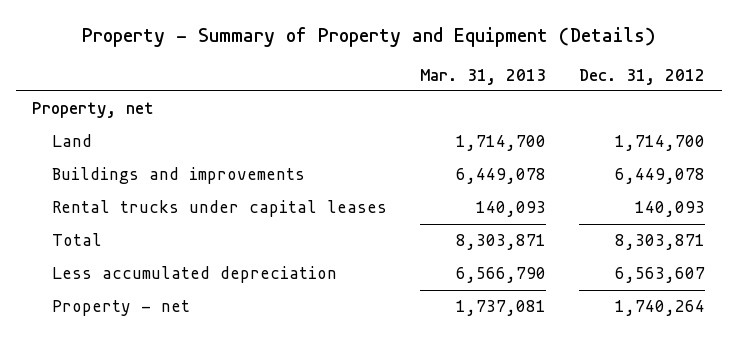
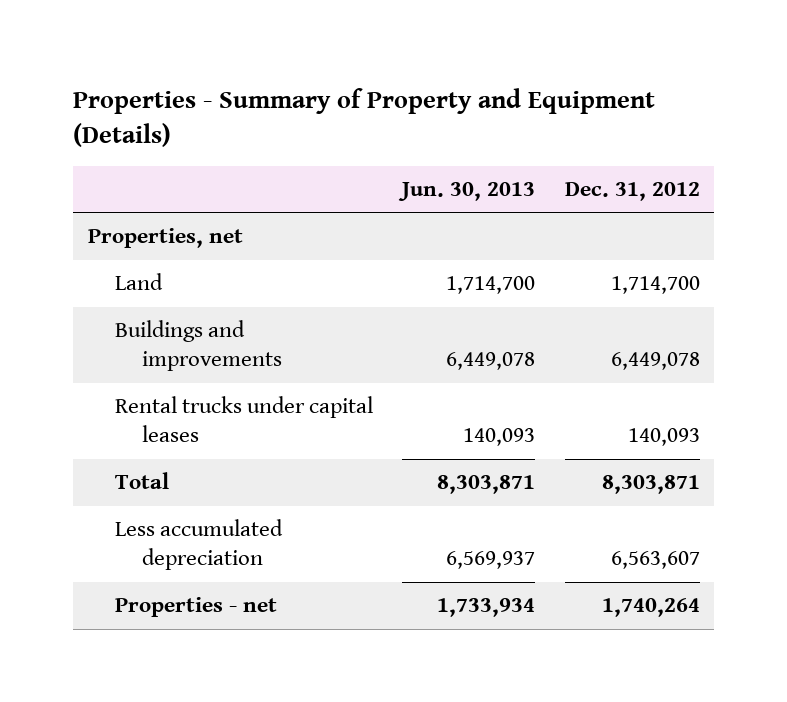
[81,26,656,47] Property - Summary of Property and Equipment (Details) -> [72,87,655,147] Properties - Summary of Property and Equipment (Details)
[420,68,547,85] Mar. 31, 2013 -> none
none -> [398,181,536,201] Jun. 30, 2013
[32,102,155,119] Property, net -> [87,228,243,249] Properties, net
[51,300,190,317] Property - net -> [114,597,277,618] Properties - net

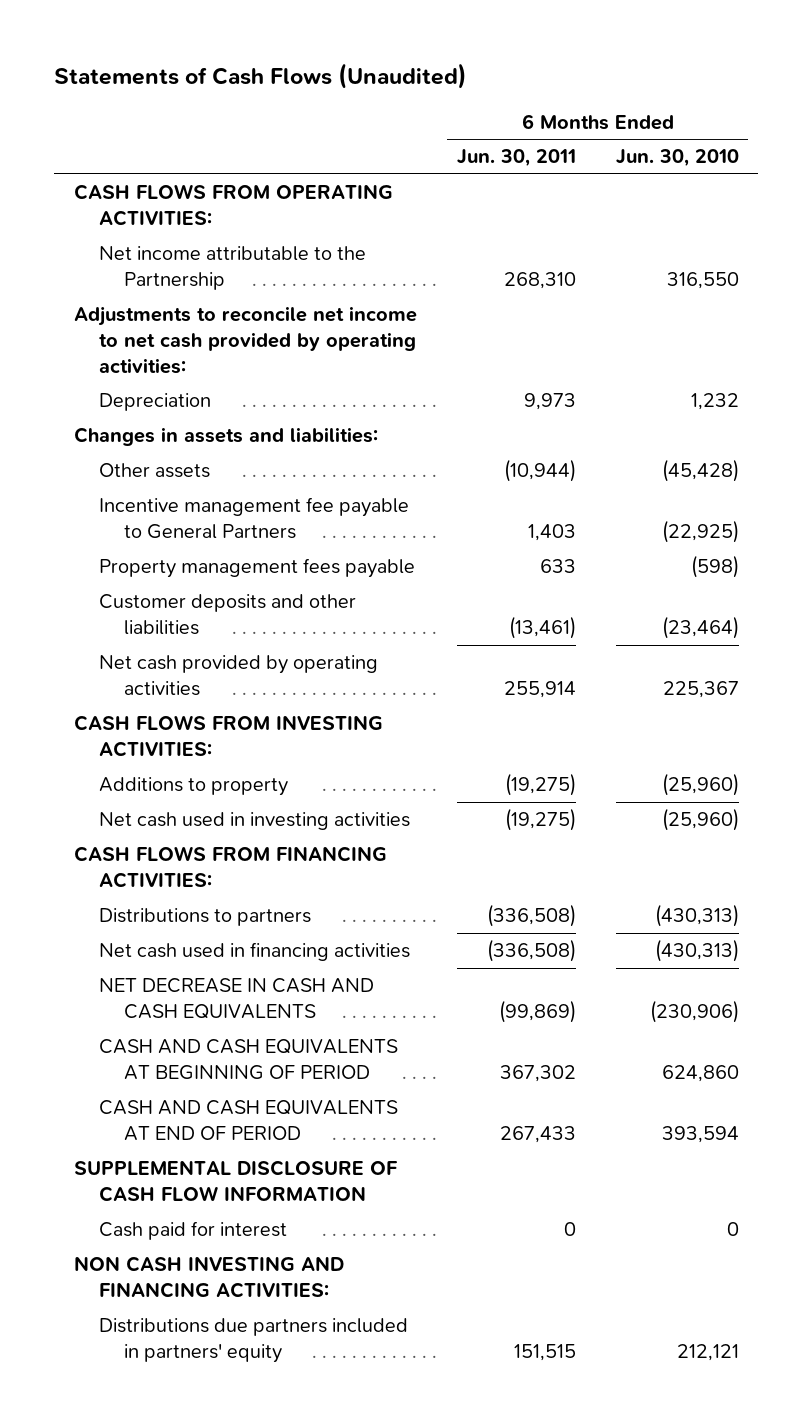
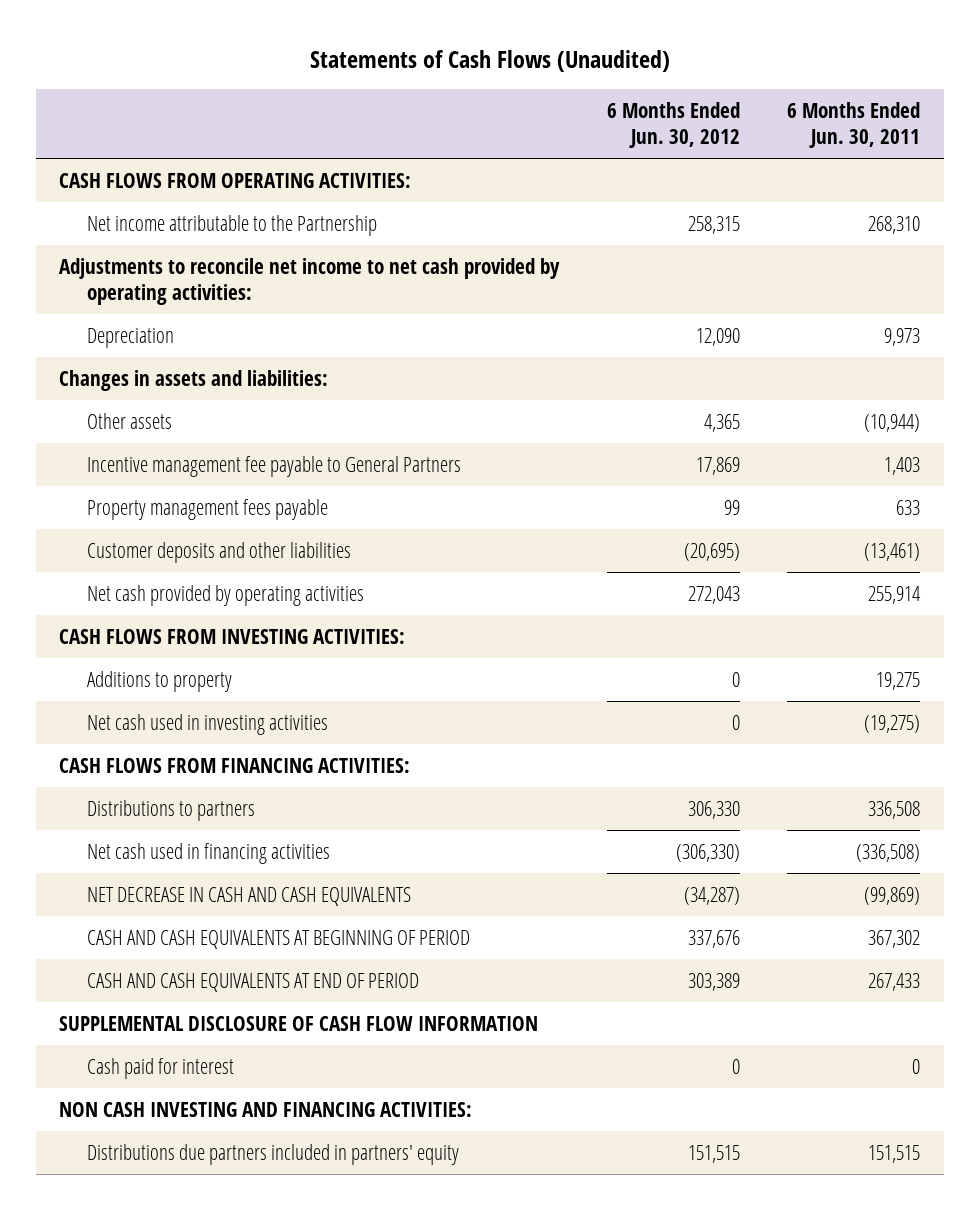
[615,149,739,168] Jun. 30, 2010 -> none
none -> [606,102,740,149] 6 Months Ended Jun. 30, 2012
[504,773,576,797] (19,275) -> [876,671,921,690] 19,275
[486,904,576,928] (336,508) -> [868,800,921,819] 336,508

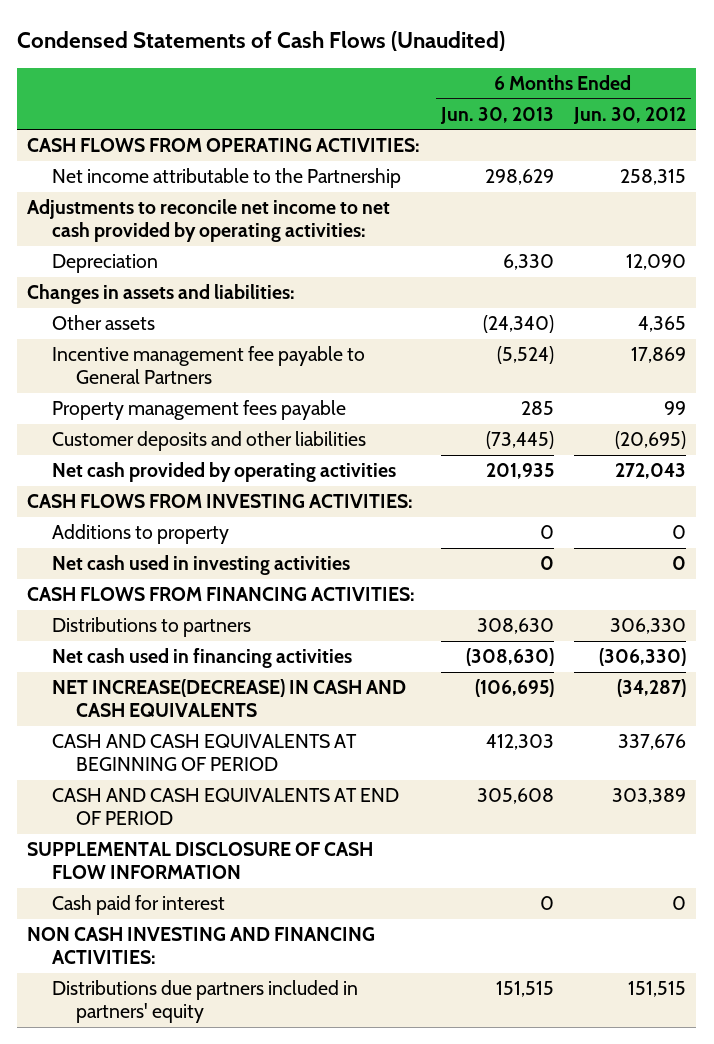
[309,50,670,73] Statements of Cash Flows (Unaudited) -> [17,30,506,51] Condensed Statements of Cash Flows (Unaudited)
[787,102,921,149] 6 Months Ended Jun. 30, 2011 -> none
none -> [439,106,554,124] Jun. 30, 2013
[87,886,412,906] NET DECREASE IN CASH AND CASH EQUIVALENTS -> [51,679,406,718] NET INCREASE(DECREASE) IN CASH AND CASH EQUIVALENTS

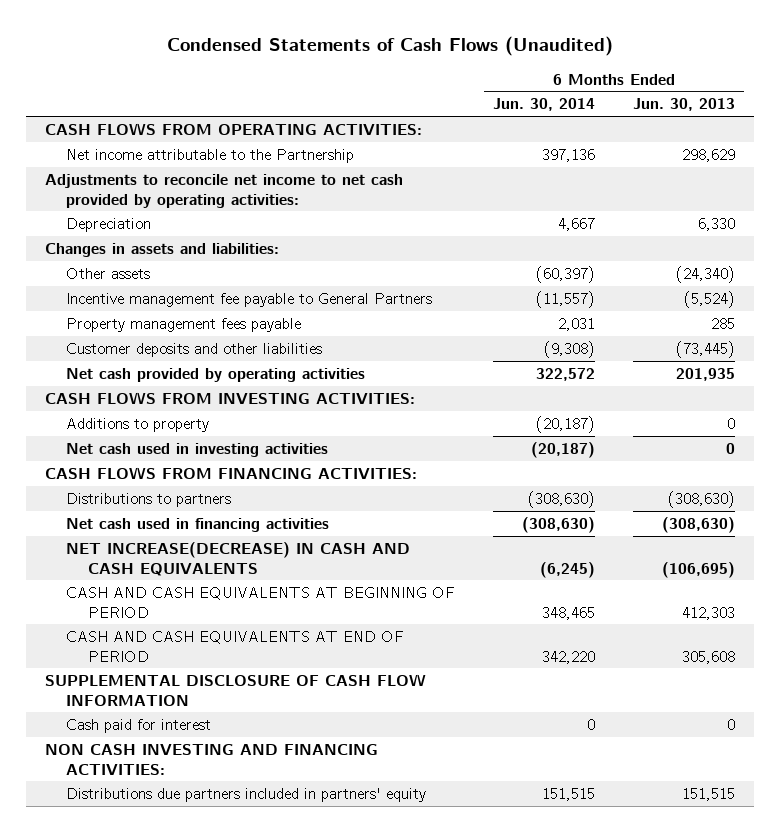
[573,106,687,124] Jun. 30, 2012 -> none
none -> [492,98,595,112] Jun. 30, 2014
[476,618,554,635] 308,630 -> [667,490,735,508] (308,630)

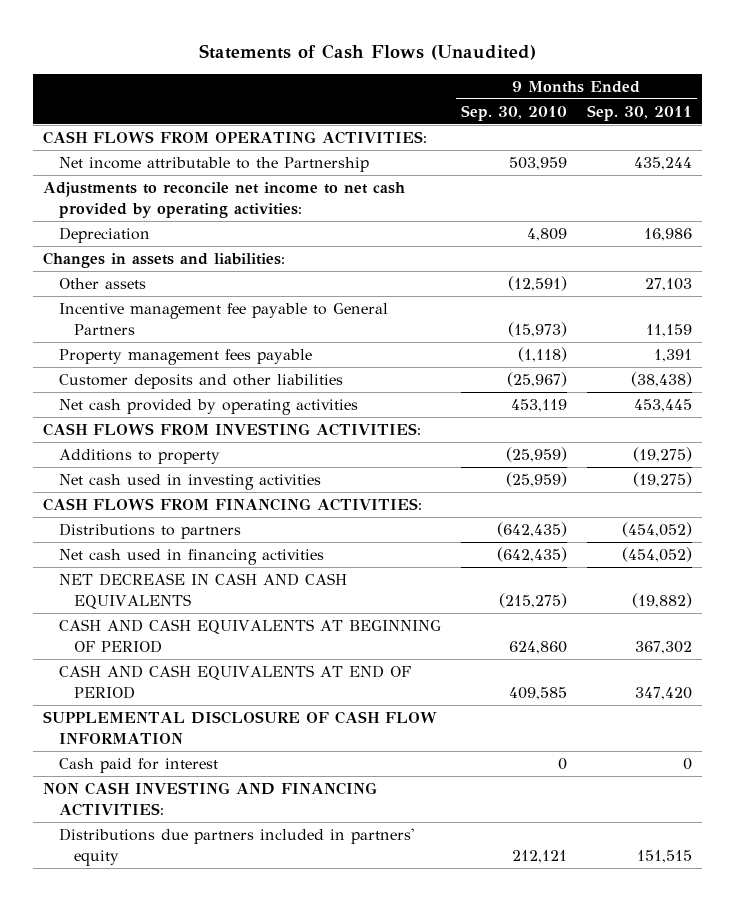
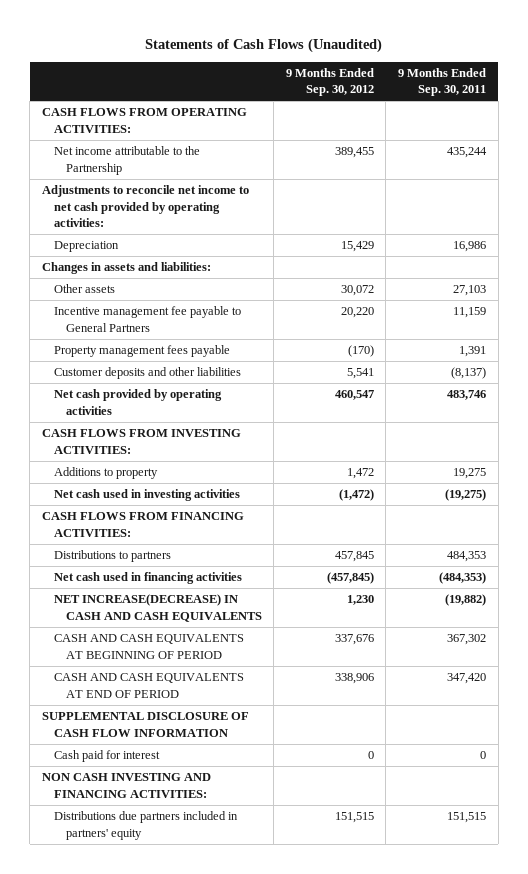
[460,104,567,121] Sep. 30, 2010 -> none
none -> [285,67,374,97] 9 Months Ended Sep. 30, 2012
[630,372,692,388] (38,438) -> [451,367,487,380] (8,137)
[633,399,692,413] 453,445 -> [447,390,487,401] 483,746
[632,447,692,463] (19,275) -> [453,468,487,480] 19,275
[621,522,692,538] (454,052) -> [447,551,487,563] 484,353
[621,547,692,563] (454,052) -> [439,572,487,585] (484,353)
[58,573,347,609] NET DECREASE IN CASH AND CASH EQUIVALENTS -> [53,594,262,622] NET INCREASE(DECREASE) IN CASH AND CASH EQUIVALENTS

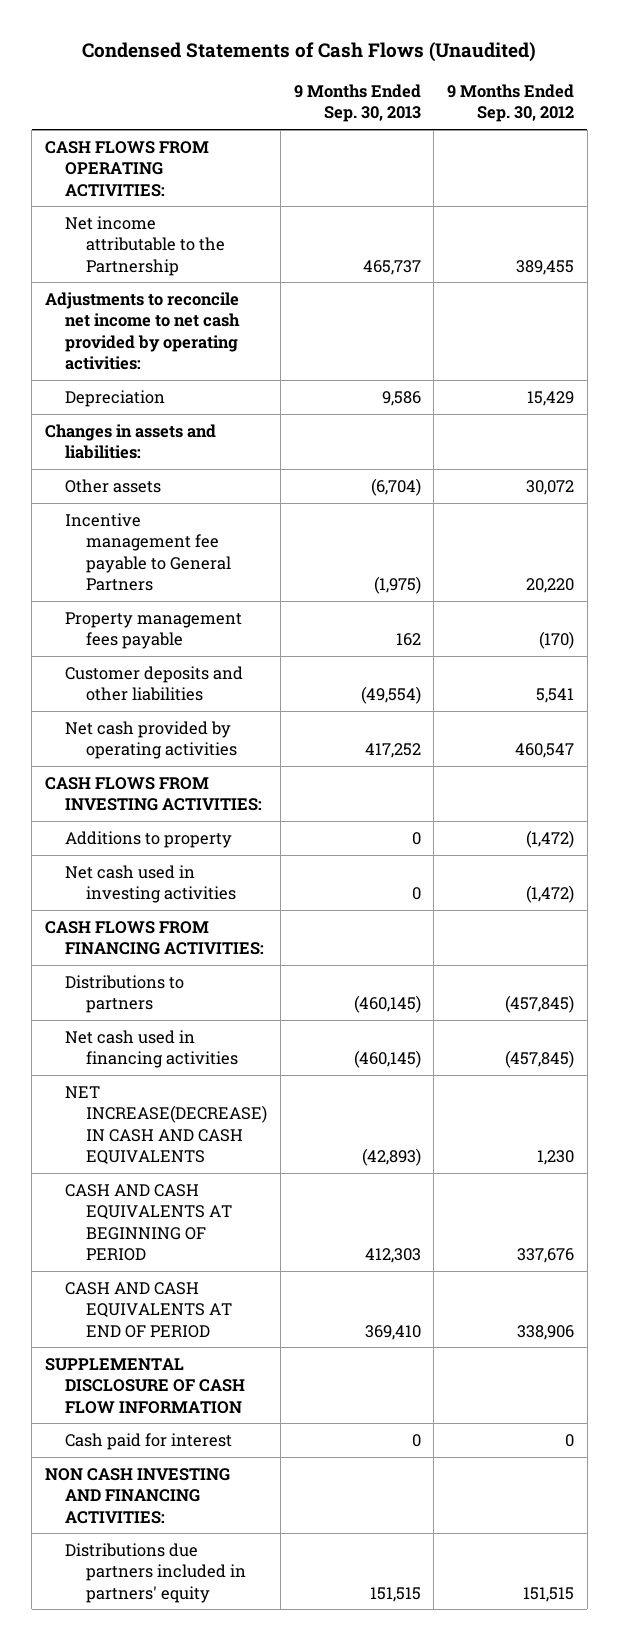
[144,38,382,54] Statements of Cash Flows (Unaudited) -> [82,42,537,63] Condensed Statements of Cash Flows (Unaudited)
[398,67,487,97] 9 Months Ended Sep. 30, 2011 -> none
none -> [293,83,421,123] 9 Months Ended Sep. 30, 2013
[346,468,374,480] 1,472 -> [525,829,574,848] (1,472)
[334,551,374,563] 457,845 -> [504,995,574,1014] (457,845)

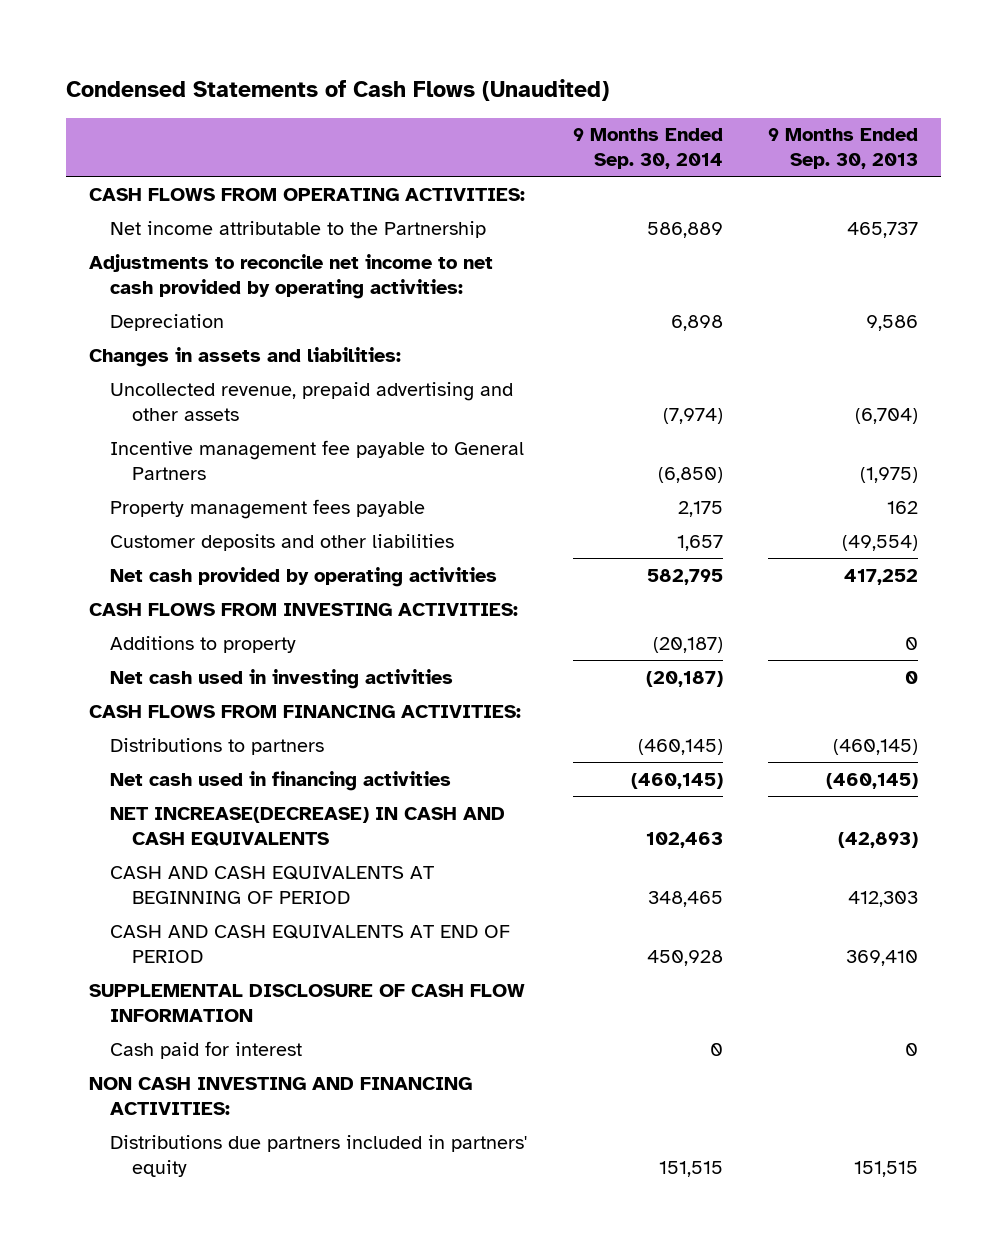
[446,83,574,123] 9 Months Ended Sep. 30, 2012 -> none
none -> [572,128,723,170] 9 Months Ended Sep. 30, 2014
[65,478,162,493] Other assets -> [110,381,514,421] Uncollected revenue, prepaid advertising and other assets

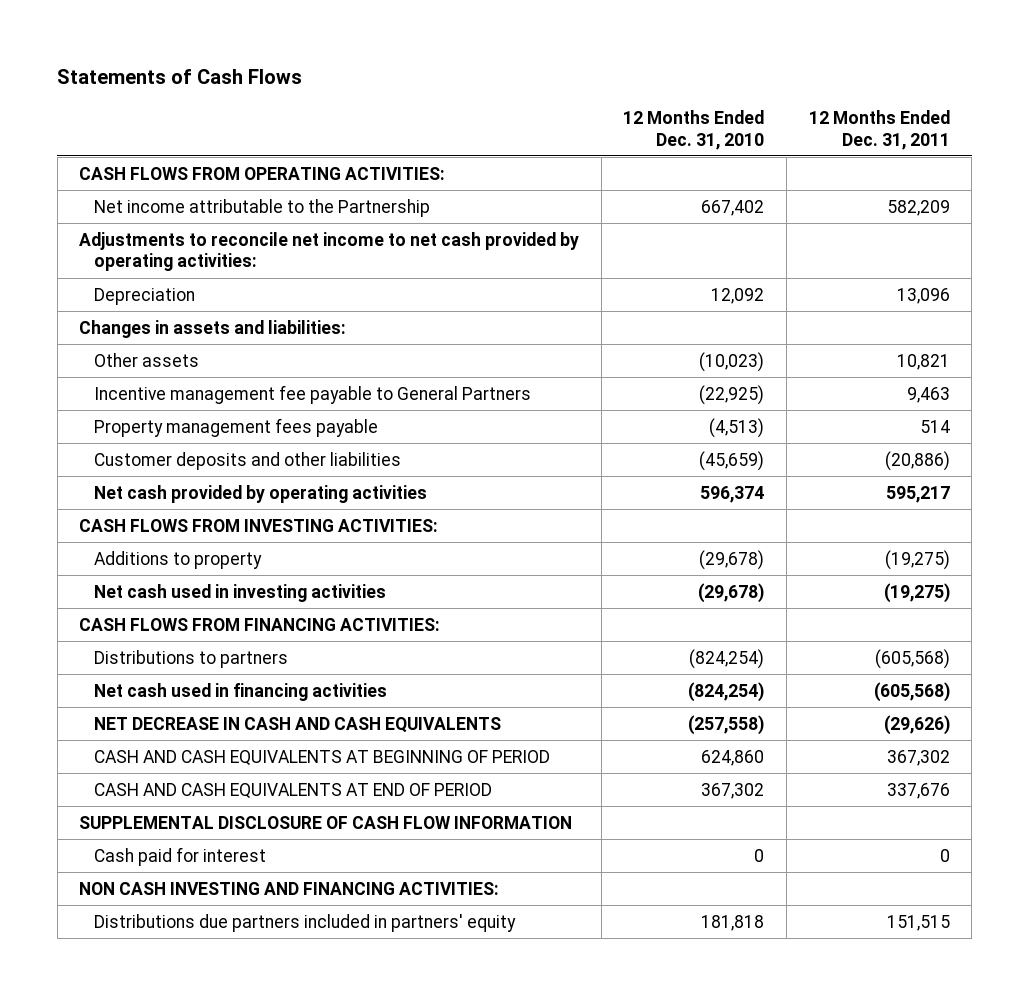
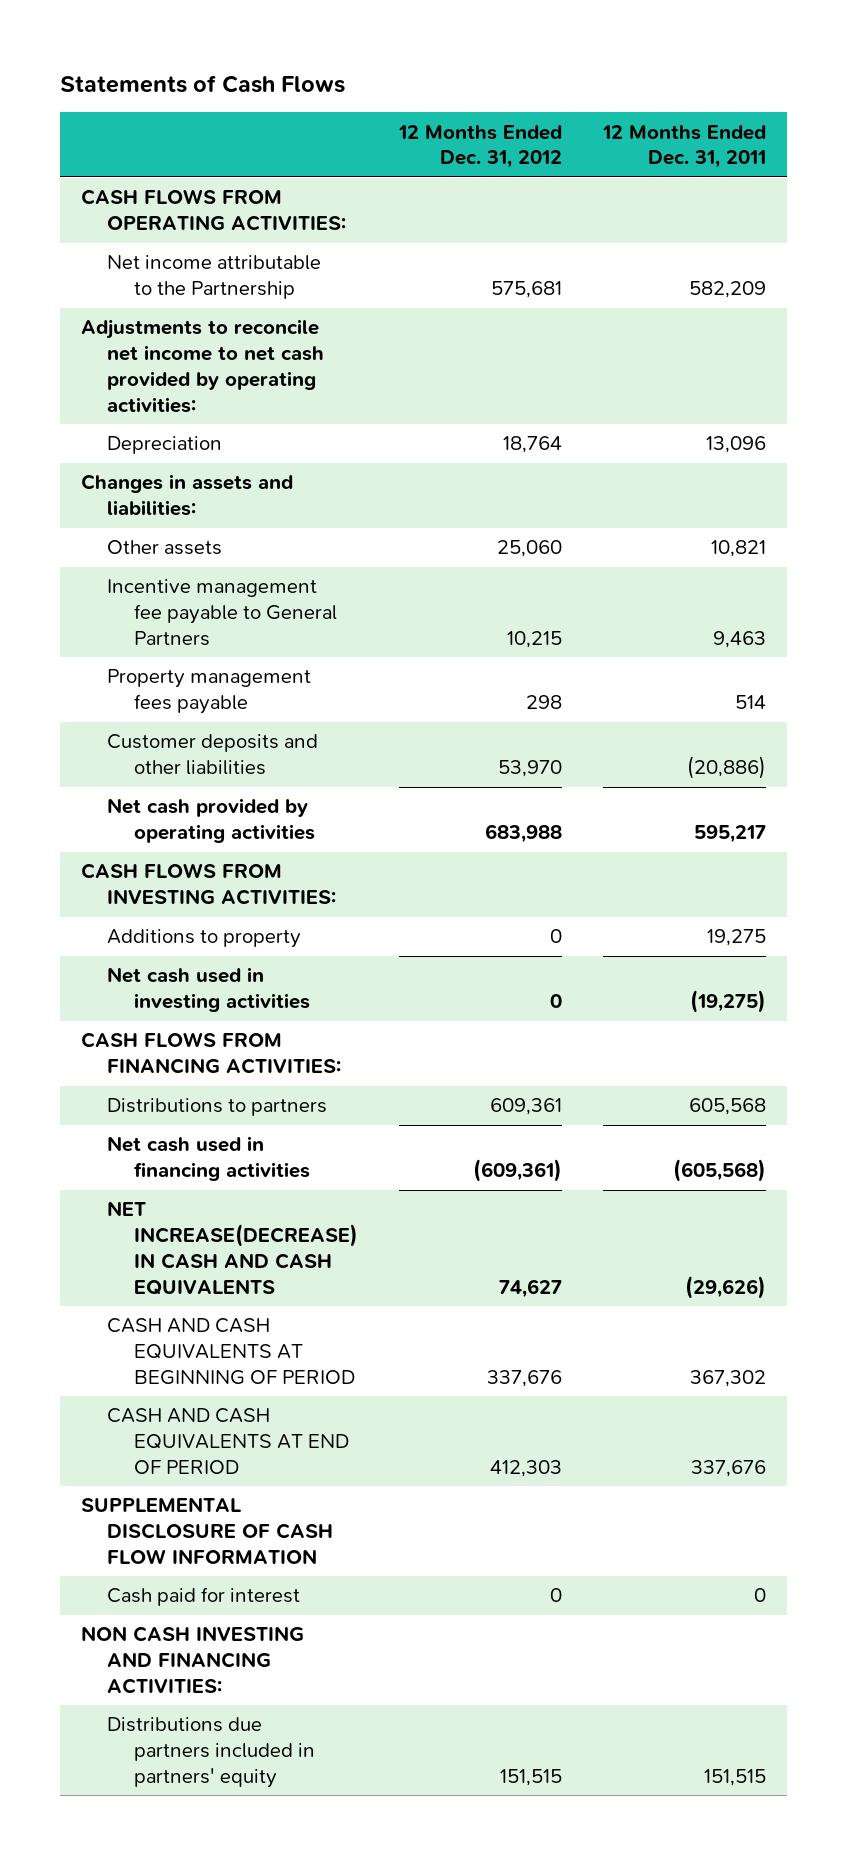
[623,109,765,150] 12 Months Ended Dec. 31, 2010 -> none
none -> [397,124,562,169] 12 Months Ended Dec. 31, 2012
[884,549,950,570] (19,275) -> [707,929,767,947] 19,275
[874,648,950,669] (605,568) -> [689,1098,767,1116] 605,568
[93,716,501,733] NET DECREASE IN CASH AND CASH EQUIVALENTS -> [107,1201,358,1295] NET INCREASE(DECREASE) IN CASH AND CASH EQUIVALENTS

